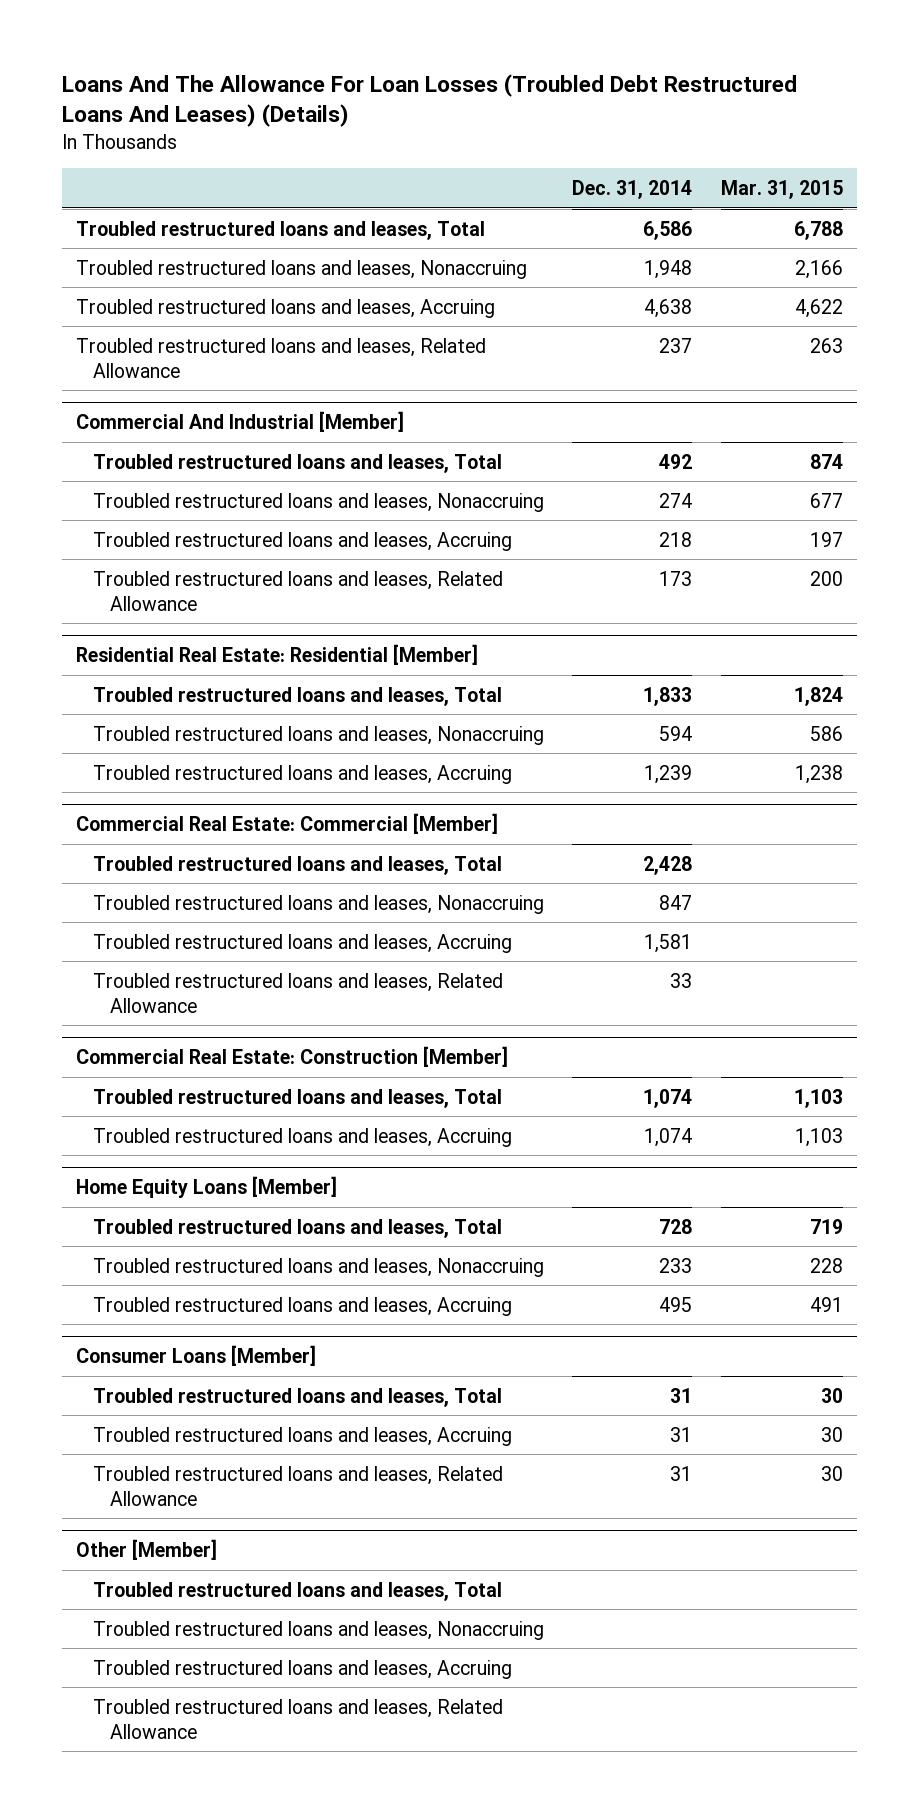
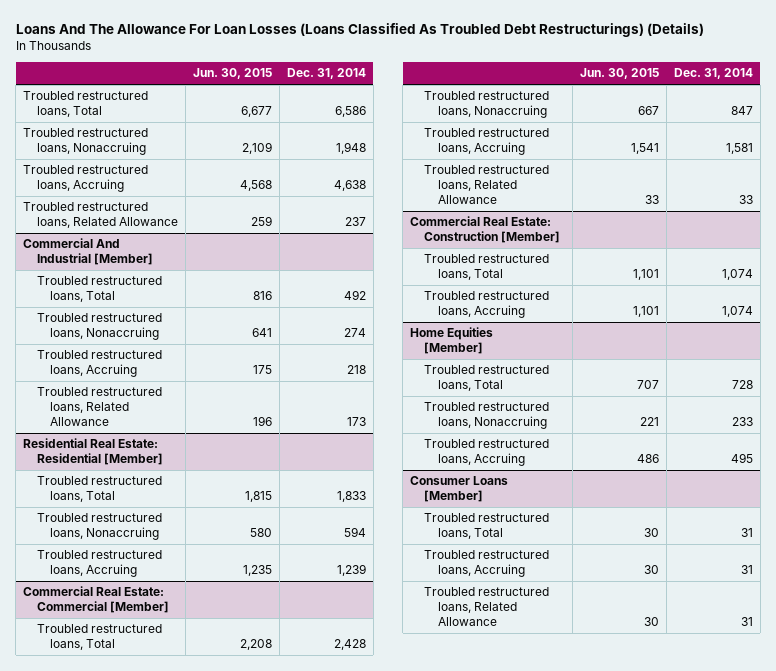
[61,74,797,128] Loans And The Allowance For Loan Losses (Troubled Debt Restructured Loans And Leases) (Details) -> [15,23,704,38] Loans And The Allowance For Loan Losses (Loans Classified As Troubled Debt Restructurings) (Details)
[720,179,843,199] Mar. 31, 2015 -> none
none -> [192,68,272,80] Jun. 30, 2015
[75,220,485,240] Troubled restructured loans and leases, Total -> [23,91,149,118] Troubled restructured loans, Total
[75,259,527,279] Troubled restructured loans and leases, Nonaccruing -> [23,128,149,156] Troubled restructured loans, Nonaccruing
[75,298,495,318] Troubled restructured loans and leases, Accruing -> [23,165,149,193] Troubled restructured loans, Accruing
[75,337,486,378] Troubled restructured loans and leases, Related Allowance -> [23,202,178,229] Troubled restructured loans, Related Allowance
[92,453,502,473] Troubled restructured loans and leases, Total -> [36,276,162,303] Troubled restructured loans, Total
[92,492,544,512] Troubled restructured loans and leases, Nonaccruing -> [36,313,162,341] Troubled restructured loans, Nonaccruing
[92,531,512,551] Troubled restructured loans and leases, Accruing -> [36,350,162,378] Troubled restructured loans, Accruing
[92,570,503,611] Troubled restructured loans and leases, Related Allowance -> [36,387,162,427] Troubled restructured loans, Related Allowance
[92,686,502,706] Troubled restructured loans and leases, Total -> [36,476,162,503] Troubled restructured loans, Total
[92,725,544,745] Troubled restructured loans and leases, Nonaccruing -> [36,513,162,541] Troubled restructured loans, Nonaccruing
[92,764,512,784] Troubled restructured loans and leases, Accruing -> [36,550,162,578] Troubled restructured loans, Accruing
[92,855,502,875] Troubled restructured loans and leases, Total -> [36,624,162,651] Troubled restructured loans, Total
[92,894,544,914] Troubled restructured loans and leases, Nonaccruing -> [423,91,549,119] Troubled restructured loans, Nonaccruing
[92,933,512,953] Troubled restructured loans and leases, Accruing -> [423,128,549,156] Troubled restructured loans, Accruing
[92,972,503,1013] Troubled restructured loans and leases, Related Allowance -> [423,165,549,205] Troubled restructured loans, Related Allowance
[75,1176,337,1199] Home Equity Loans [Member] -> none
[92,1088,502,1108] Troubled restructured loans and leases, Total -> [423,254,549,281] Troubled restructured loans, Total
[92,1127,512,1147] Troubled restructured loans and leases, Accruing -> [423,291,549,319] Troubled restructured loans, Accruing
none -> [410,327,494,355] Home Equities [Member]
[92,1218,502,1238] Troubled restructured loans and leases, Total -> [423,365,549,392] Troubled restructured loans, Total
[92,1257,544,1277] Troubled restructured loans and leases, Nonaccruing -> [423,402,549,430] Troubled restructured loans, Nonaccruing
[92,1296,512,1316] Troubled restructured loans and leases, Accruing -> [423,439,549,467] Troubled restructured loans, Accruing
[75,1539,217,1561] Other [Member] -> none
[92,1581,502,1601] Troubled restructured loans and leases, Total -> none
[92,1620,544,1640] Troubled restructured loans and leases, Nonaccruing -> none
[92,1659,512,1679] Troubled restructured loans and leases, Accruing -> none
[92,1698,503,1739] Troubled restructured loans and leases, Related Allowance -> none
[92,1387,502,1407] Troubled restructured loans and leases, Total -> [423,513,549,540] Troubled restructured loans, Total
[92,1426,512,1446] Troubled restructured loans and leases, Accruing -> [423,550,549,578] Troubled restructured loans, Accruing
[92,1465,503,1506] Troubled restructured loans and leases, Related Allowance -> [423,587,549,627] Troubled restructured loans, Related Allowance

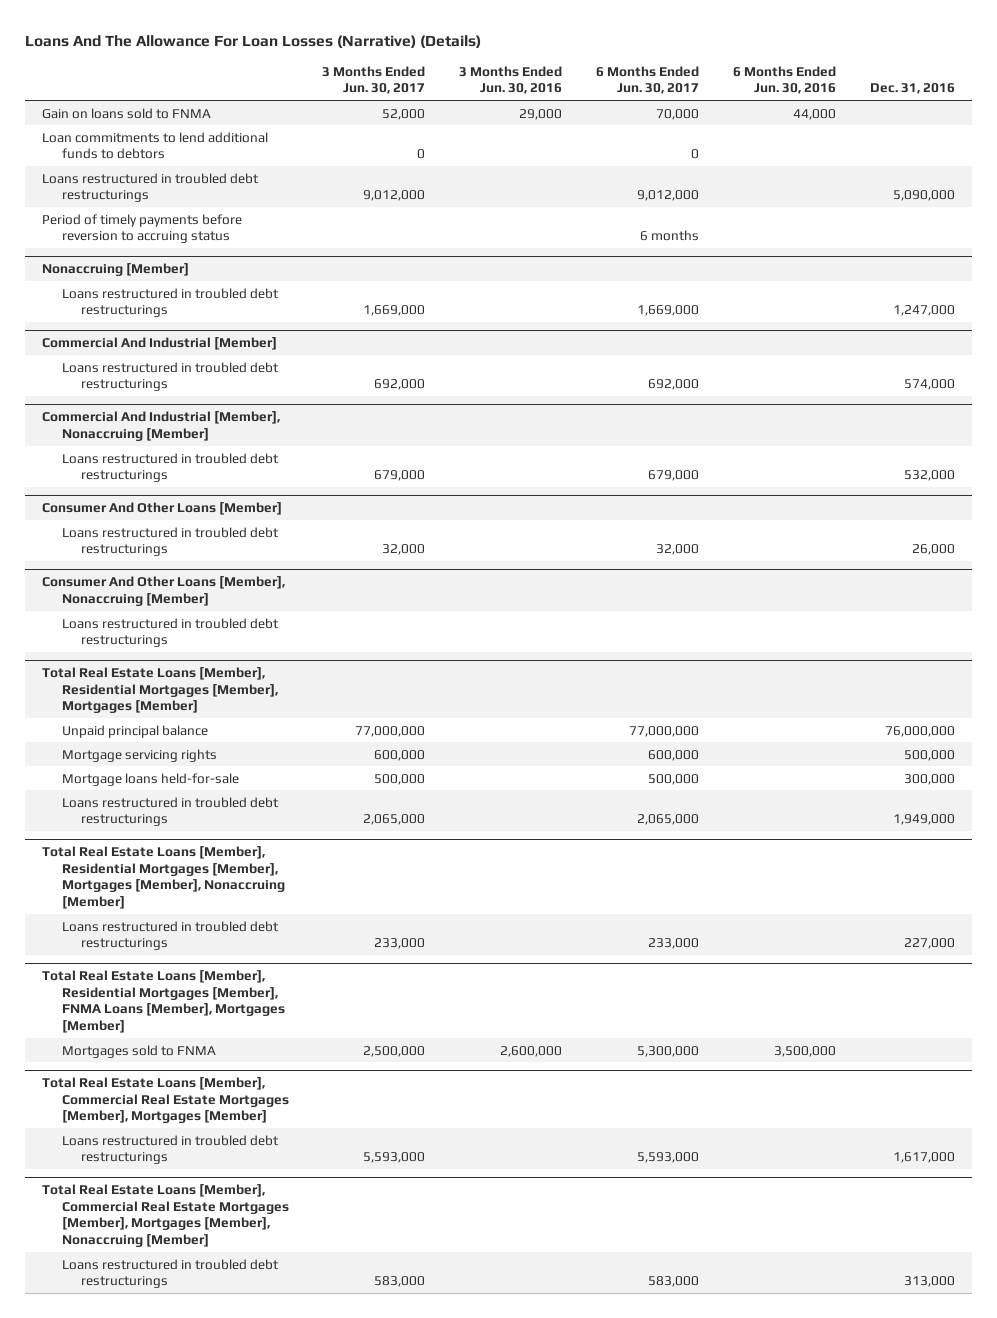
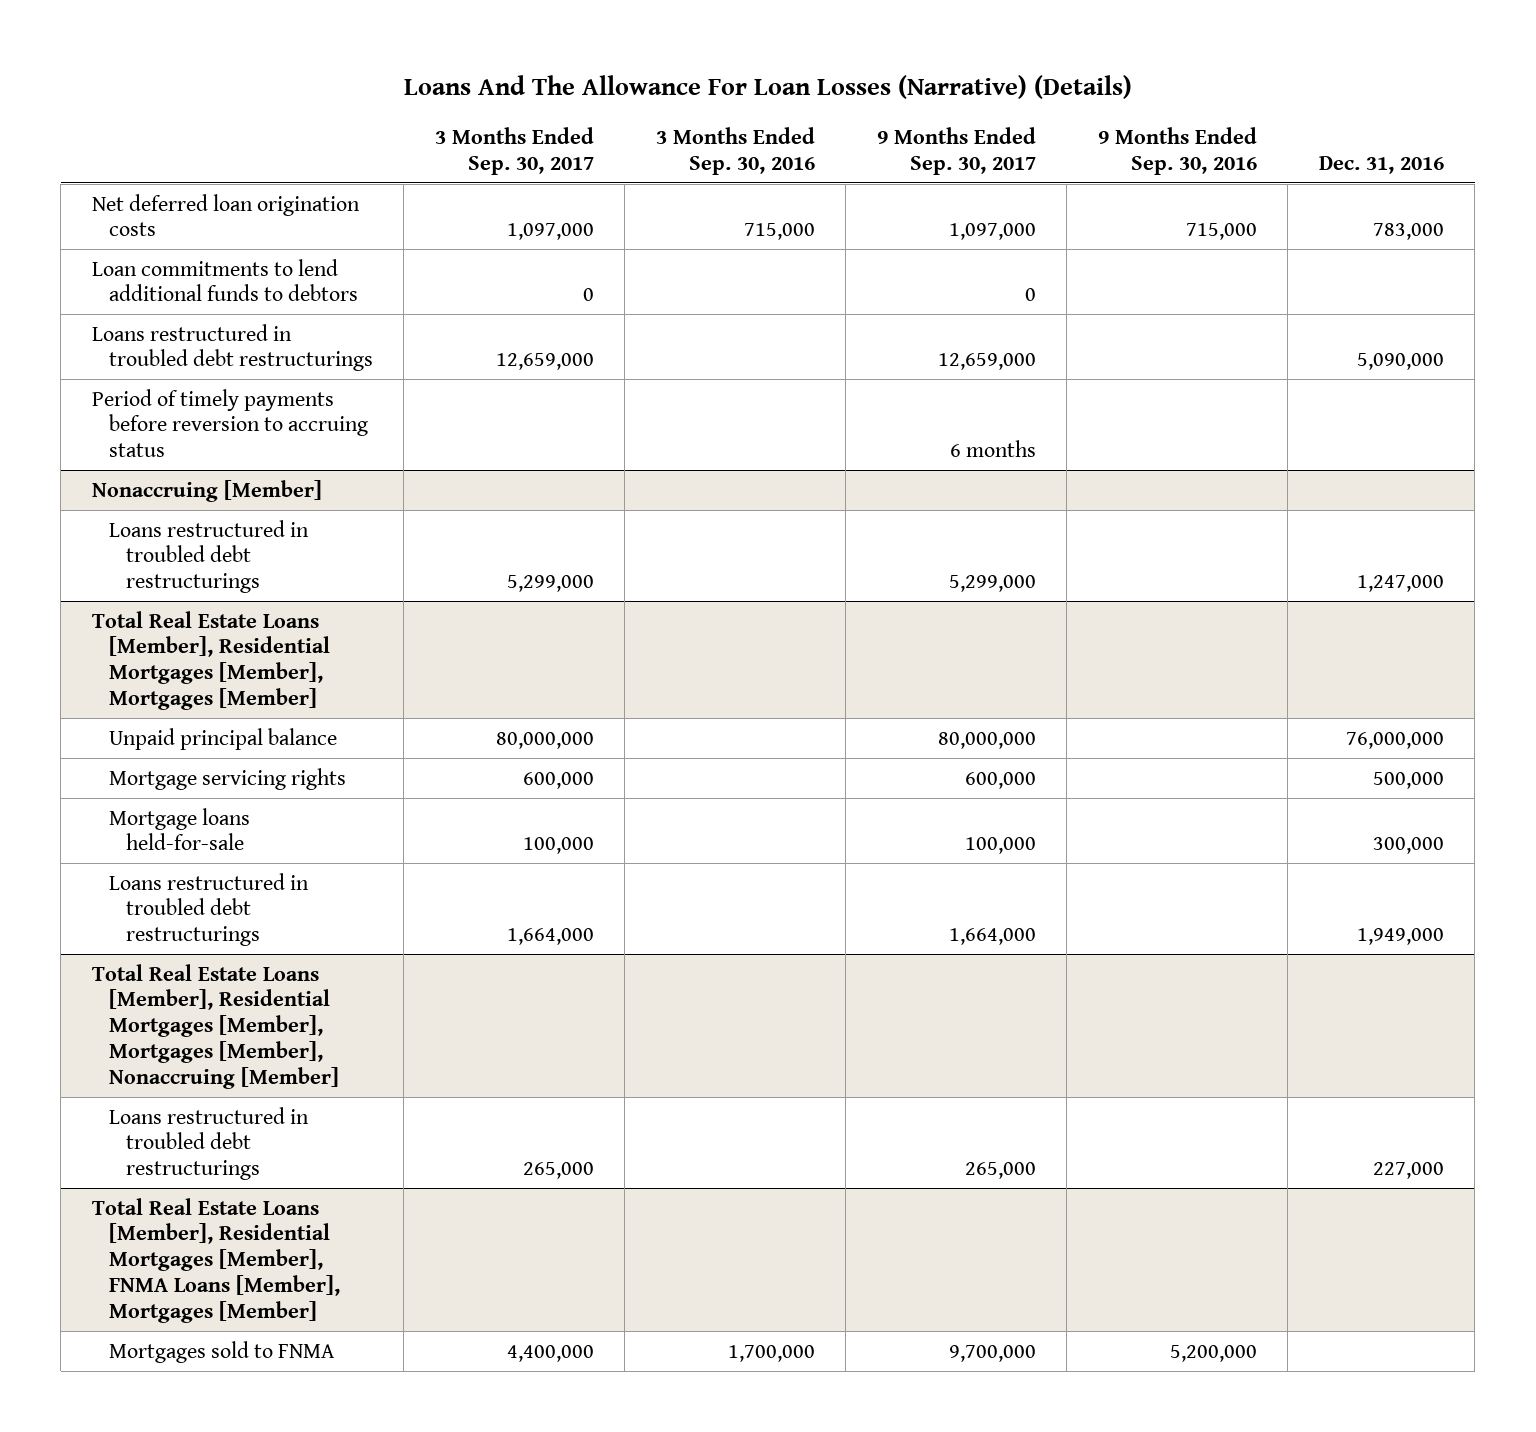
[322,65,426,95] 3 Months Ended Jun. 30, 2017 -> none
[459,65,563,95] 3 Months Ended Jun. 30, 2016 -> none
[596,65,700,95] 6 Months Ended Jun. 30, 2017 -> none
[733,65,837,95] 6 Months Ended Jun. 30, 2016 -> none
none -> [434,127,594,175] 3 Months Ended Sep. 30, 2017
none -> [655,127,815,175] 3 Months Ended Sep. 30, 2016
none -> [876,127,1036,175] 9 Months Ended Sep. 30, 2017
none -> [1097,127,1257,175] 9 Months Ended Sep. 30, 2016
[42,107,212,119] Gain on loans sold to FNMA -> none
none -> [91,193,360,237] Net deferred loan origination costs
[42,336,278,350] Commercial And Industrial [Member] -> none
[61,361,279,392] Loans restructured in troubled debt restructurings -> none
[42,410,281,441] Commercial And Industrial [Member], Nonaccruing [Member] -> none
[61,452,279,483] Loans restructured in troubled debt restructurings -> none
[42,501,283,515] Consumer And Other Loans [Member] -> none
[61,526,279,557] Loans restructured in troubled debt restructurings -> none
[42,575,286,606] Consumer And Other Loans [Member], Nonaccruing [Member] -> none
[61,617,279,648] Loans restructured in troubled debt restructurings -> none
[42,1076,289,1124] Total Real Estate Loans [Member], Commercial Real Estate Mortgages [Member], Mortgages [Member] -> none
[61,1134,279,1165] Loans restructured in troubled debt restructurings -> none
[42,1183,289,1248] Total Real Estate Loans [Member], Commercial Real Estate Mortgages [Member], Mortgages [Member], Nonaccruing [Member] -> none
[61,1258,279,1289] Loans restructured in troubled debt restructurings -> none

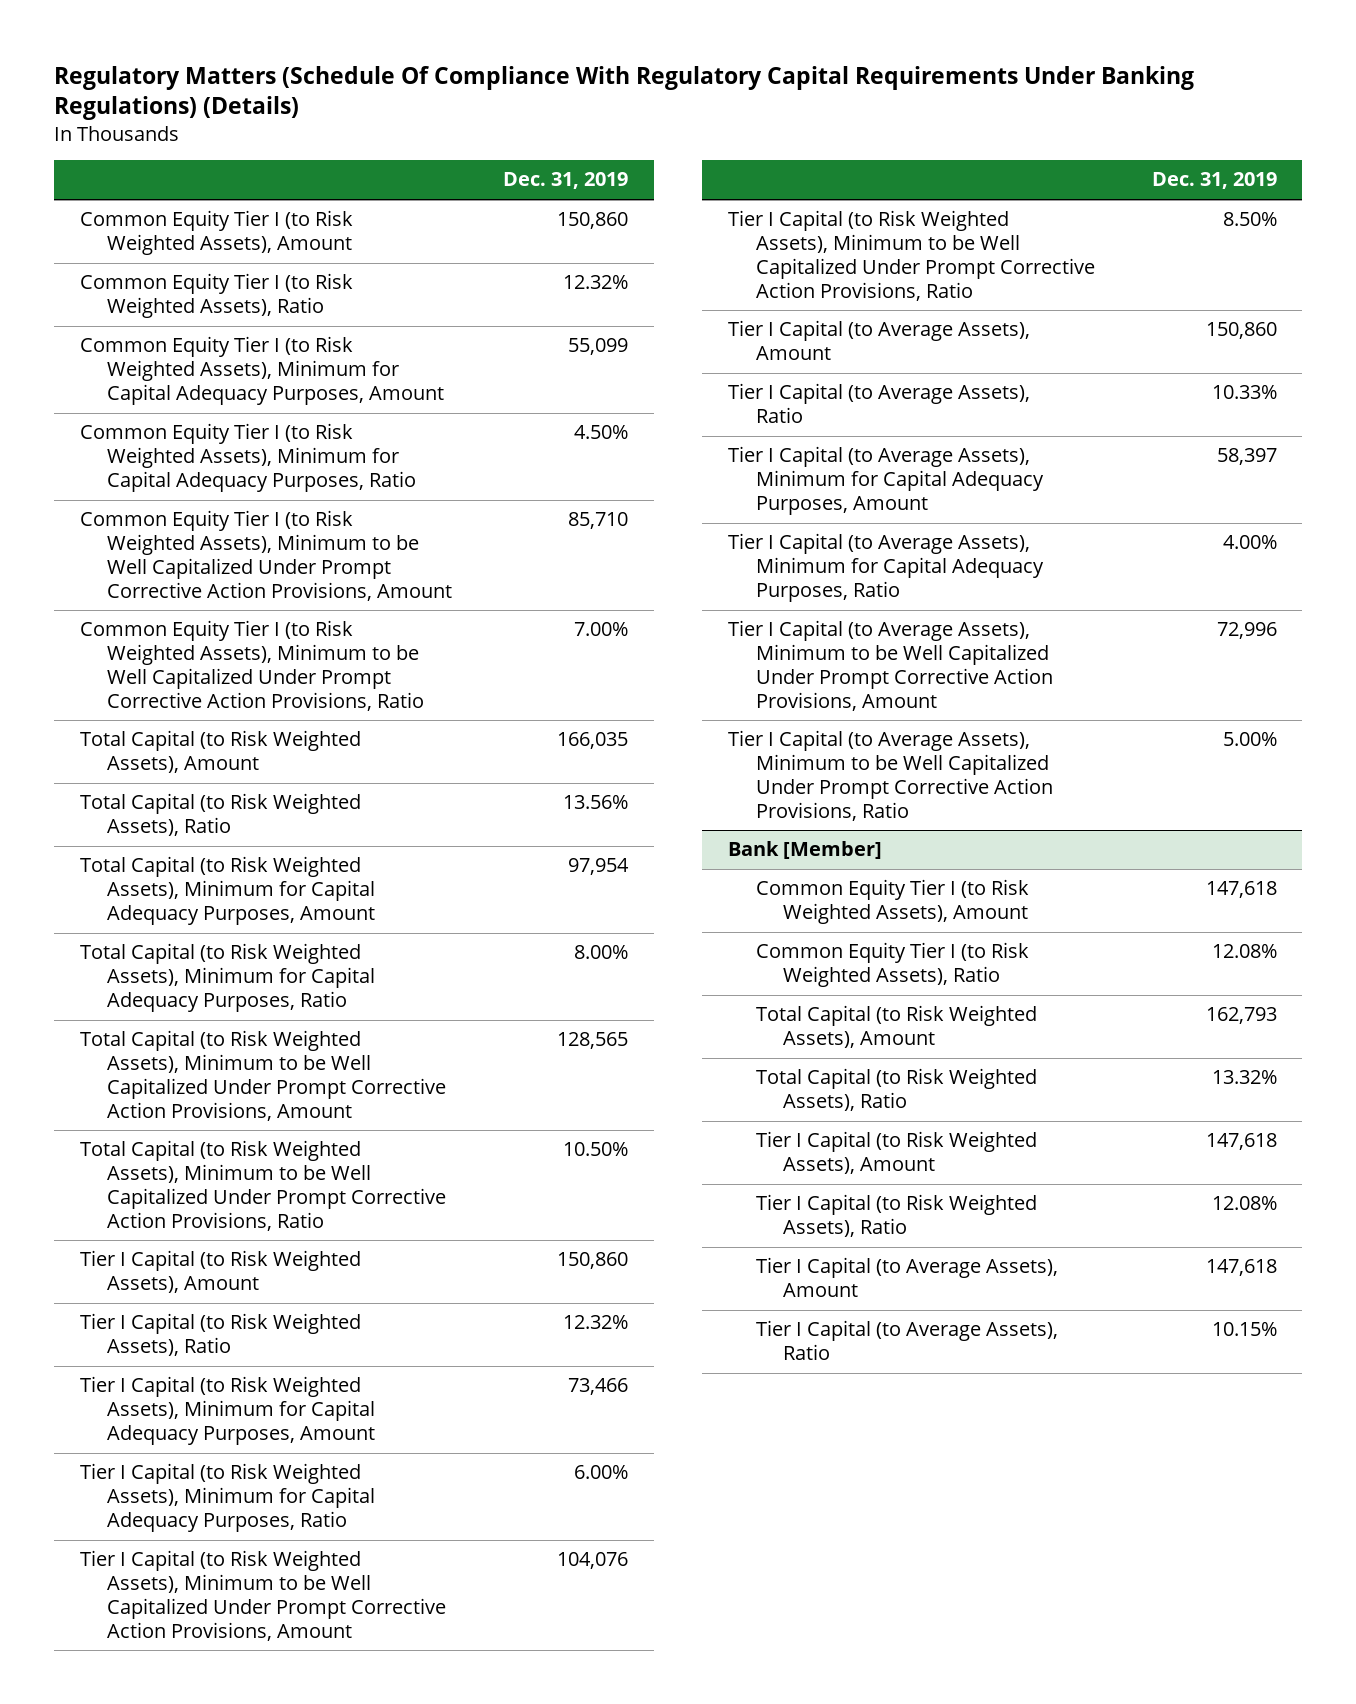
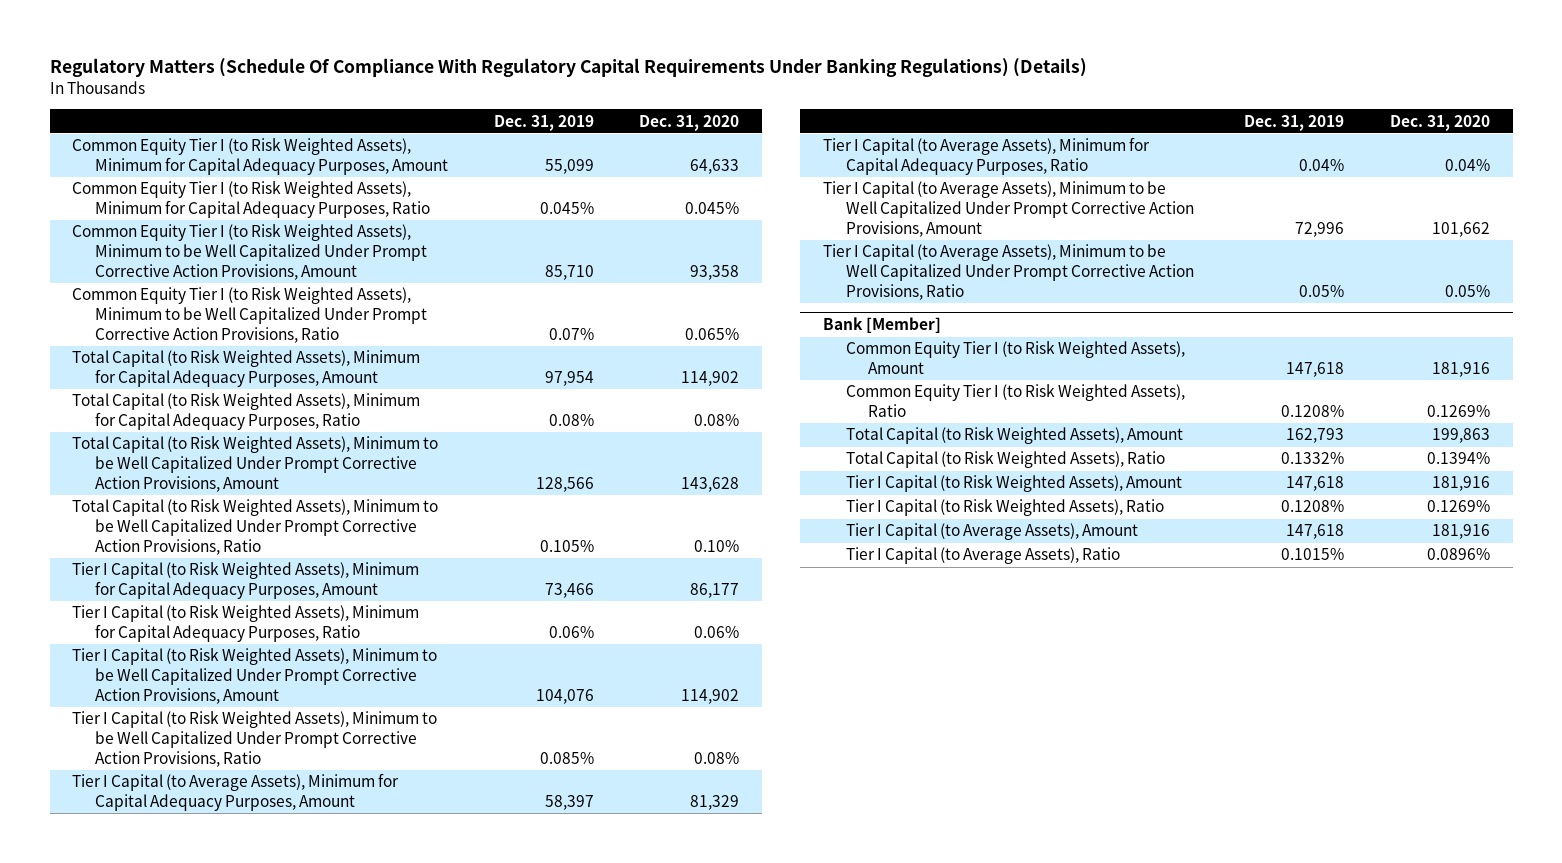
none -> [639,114,740,131] Dec. 31, 2020
[79,210,353,256] Common Equity Tier I (to Risk Weighted Assets), Amount -> none
[79,273,353,319] Common Equity Tier I (to Risk Weighted Assets), Ratio -> none
[574,425,629,440] 4.50% -> [539,202,594,215] 0.045%
[79,730,361,774] Total Capital (to Risk Weighted Assets), Amount -> none
[79,793,361,837] Total Capital (to Risk Weighted Assets), Ratio -> none
[574,622,629,637] 7.00% -> [548,328,594,341] 0.07%
[79,1250,361,1294] Tier I Capital (to Risk Weighted Assets), Amount -> none
[79,1313,361,1357] Tier I Capital (to Risk Weighted Assets), Ratio -> none
[574,945,629,960] 8.00% -> [548,414,594,427] 0.08%
[557,1032,629,1050] 128,565 -> [535,477,594,493] 128,566
[563,1142,629,1157] 10.50% -> [539,540,594,553] 0.105%
[574,1465,629,1480] 6.00% -> [548,626,594,639] 0.06%
[728,320,1031,361] Tier I Capital (to Average Assets), Amount -> none
[728,383,1031,424] Tier I Capital (to Average Assets), Ratio -> none
[1222,212,1277,227] 8.50% -> [539,752,594,765] 0.085%
[1222,535,1277,550] 4.00% -> [1299,159,1345,172] 0.04%
[1222,732,1277,747] 5.00% -> [1299,285,1345,298] 0.05%
[1211,944,1277,959] 12.08% -> [1281,405,1345,418] 0.1208%
[1211,1070,1277,1085] 13.32% -> [1281,452,1345,465] 0.1332%
[1211,1196,1277,1211] 12.08% -> [1281,500,1345,513] 0.1208%
[1211,1322,1277,1337] 10.15% -> [1281,548,1345,561] 0.1015%

